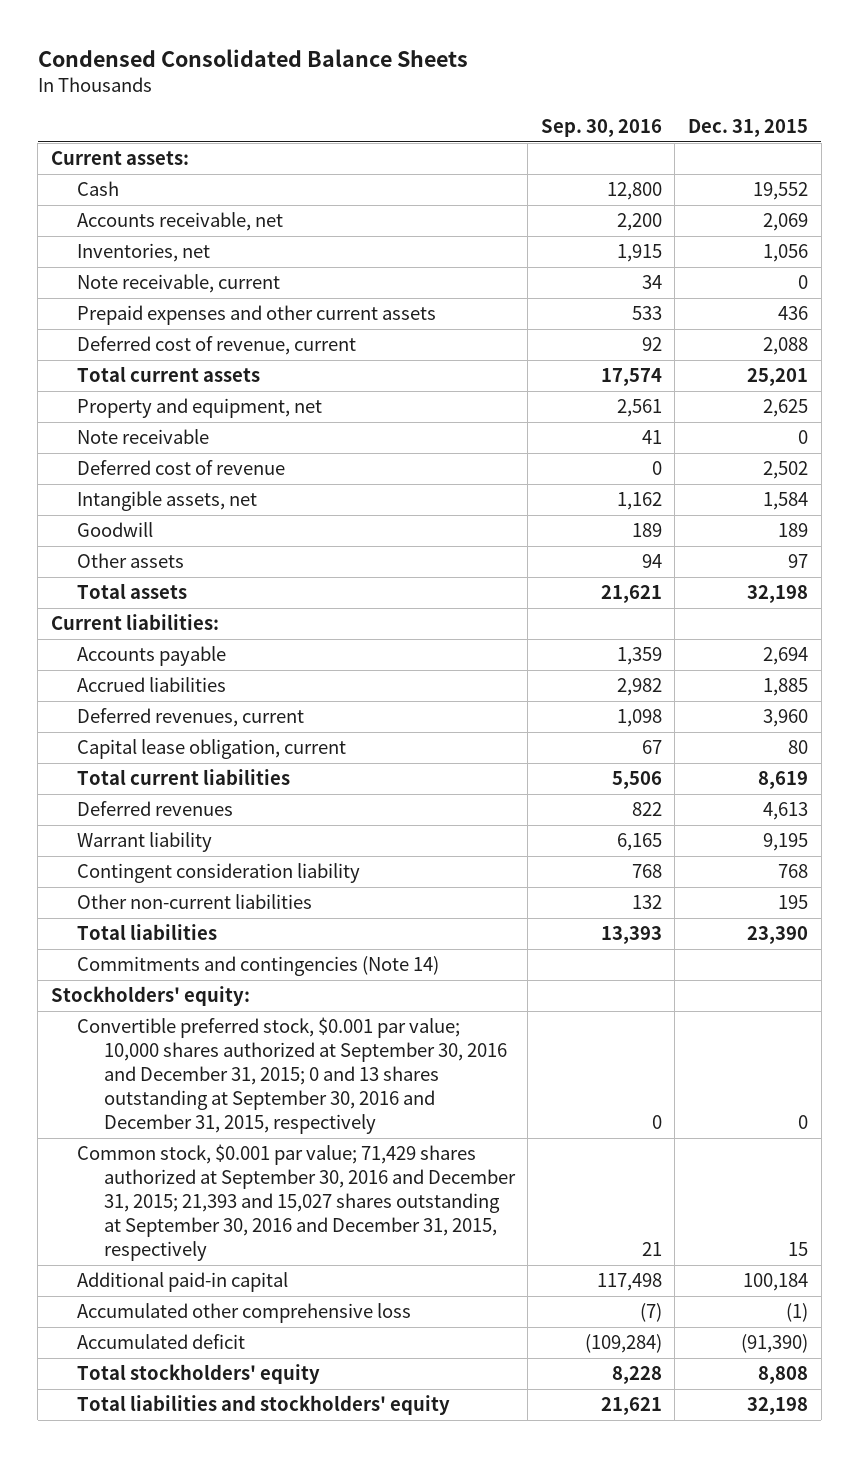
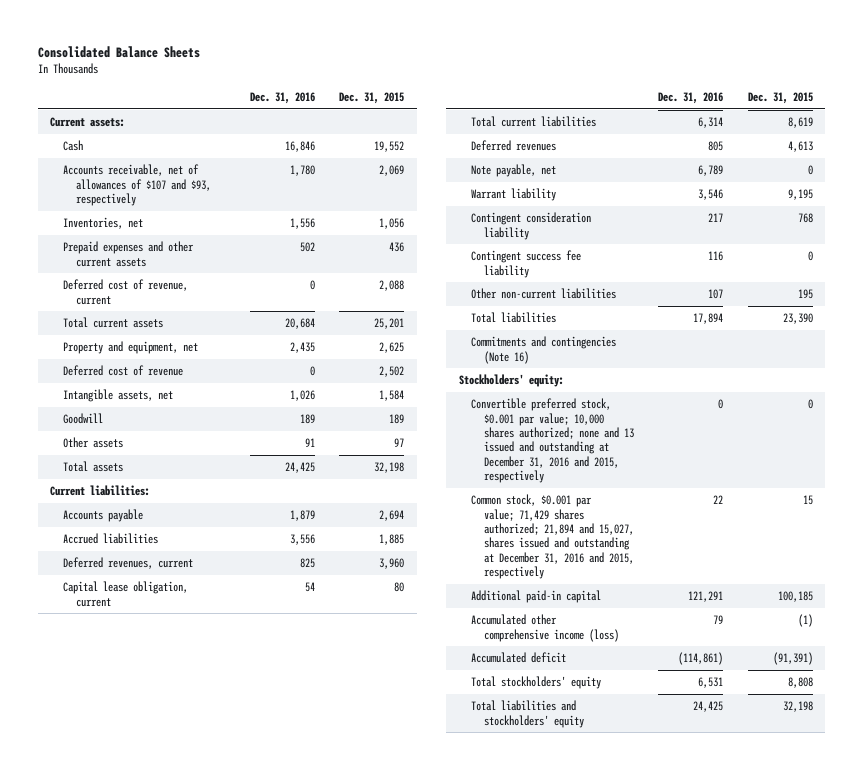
[37,48,468,67] Condensed Consolidated Balance Sheets -> [38,45,201,58] Consolidated Balance Sheets
[540,119,662,138] Sep. 30, 2016 -> none
none -> [250,91,316,104] Dec. 31, 2016
[77,212,284,232] Accounts receivable, net -> [62,164,211,207] Accounts receivable, net of allowances of $107 and $93, respectively
[77,274,281,294] Note receivable, current -> none
[77,429,210,445] Note receivable -> none
none -> [471,164,557,178] Note payable, net
none -> [471,250,582,278] Contingent success fee liability
[77,956,440,977] Commitments and contingencies (Note 14) -> [471,336,617,364] Commitments and contingencies (Note 16)
[77,1017,507,1135] Convertible preferred stock, $0.001 par value; 10,000 shares authorized at September 30, 2016 and December 31, 2015; 0 and 13 shares outstanding at September 30, 2016 and December 31, 2015, respectively -> [471,398,635,484] Convertible preferred stock, $0.001 par value; 10,000 shares authorized; none and 13 issued and outstanding at December 31, 2016 and 2015, respectively
[77,1144,516,1262] Common stock, $0.001 par value; 71,429 shares authorized at September 30, 2016 and December 31, 2015; 21,393 and 15,027 shares outstanding at September 30, 2016 and December 31, 2015, respectively -> [471,494,635,580] Common stock, $0.001 par value; 71,429 shares authorized; 21,894 and 15,027, shares issued and outstanding at December 31, 2016 and 2015, respectively
[742,1273,808,1292] 100,184 -> [777,591,813,603] 100,185
[77,1303,412,1324] Accumulated other comprehensive loss -> [471,614,620,642] Accumulated other comprehensive income (loss)
[740,1334,808,1354] (91,390) -> [772,652,813,666] (91,391)

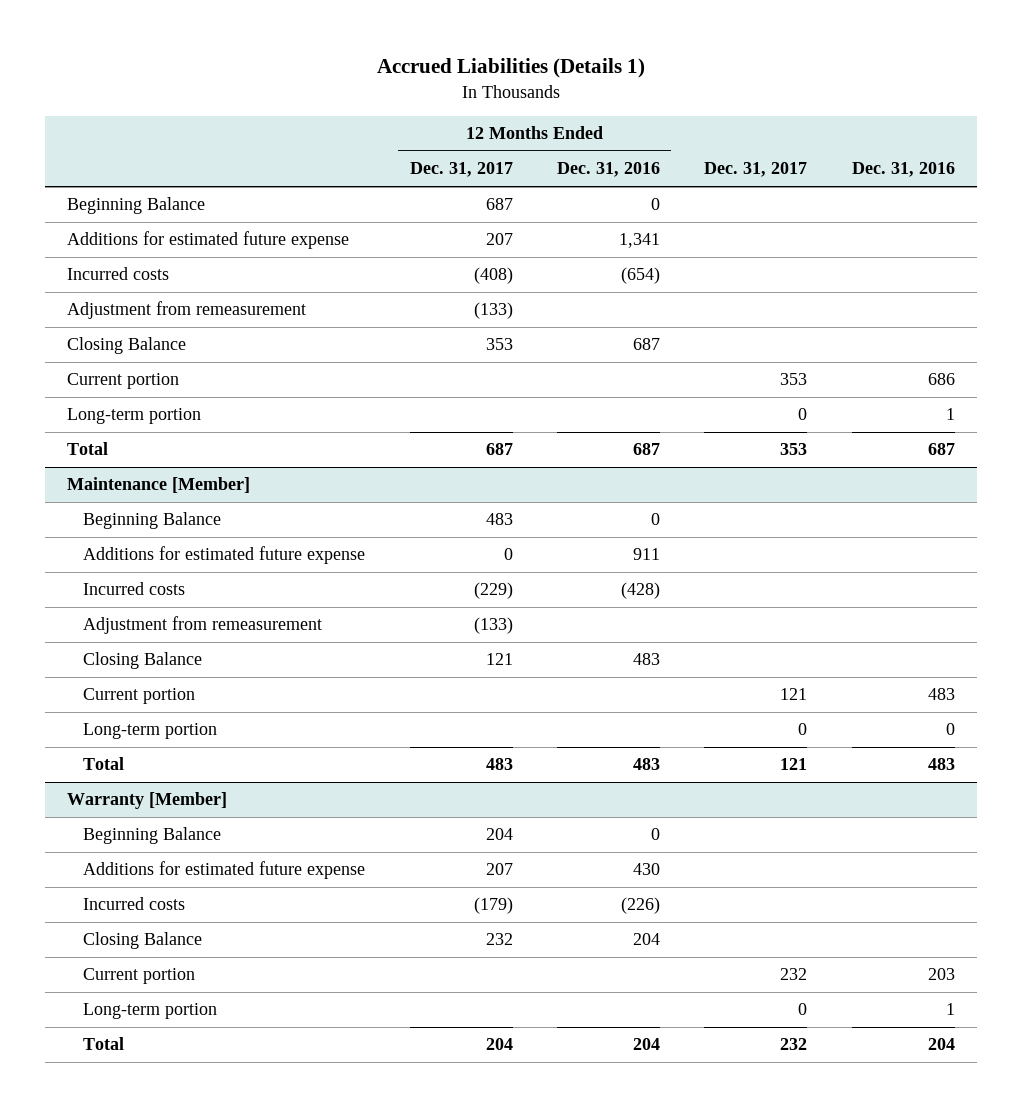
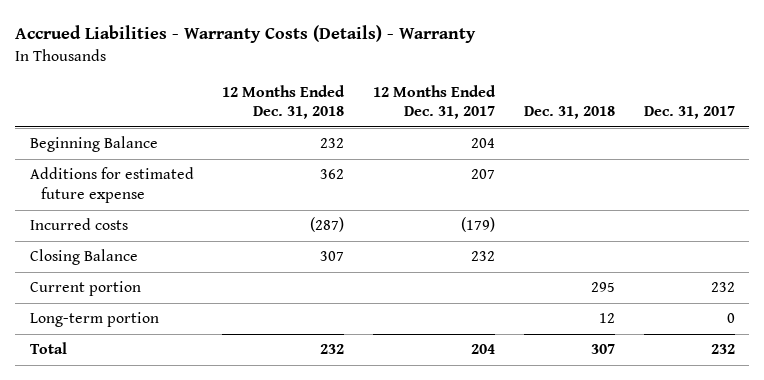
[376,58,645,79] Accrued Liabilities (Details 1) -> [15,25,477,44] Accrued Liabilities - Warranty Costs (Details) - Warranty
[556,162,660,178] Dec. 31, 2016 -> none
[851,162,955,178] Dec. 31, 2016 -> none
none -> [222,84,346,120] 12 Months Ended Dec. 31, 2018
none -> [523,106,615,120] Dec. 31, 2018
[67,197,206,215] Beginning Balance -> none
[67,231,350,250] Additions for estimated future expense -> none
[67,267,170,281] Incurred costs -> none
[67,301,307,320] Adjustment from remeasurement -> none
[67,337,187,355] Closing Balance -> none
[67,373,180,390] Current portion -> none
[67,408,202,425] Long-term portion -> none
[67,442,109,456] Total -> none
[67,477,251,494] Maintenance [Member] -> none
[83,512,222,530] Beginning Balance -> none
[83,546,366,565] Additions for estimated future expense -> none
[83,582,186,596] Incurred costs -> none
[83,616,323,635] Adjustment from remeasurement -> none
[83,652,203,670] Closing Balance -> none
[83,688,196,705] Current portion -> none
[83,723,218,740] Long-term portion -> none
[83,757,125,771] Total -> none
[67,792,228,810] Warranty [Member] -> none

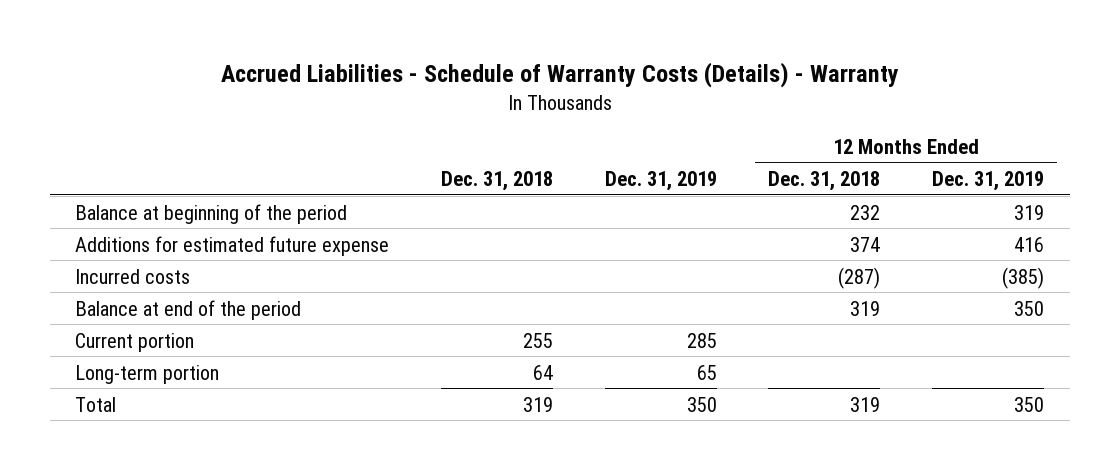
[15,25,477,44] Accrued Liabilities - Warranty Costs (Details) - Warranty -> [220,61,899,88] Accrued Liabilities - Schedule of Warranty Costs (Details) - Warranty
[373,84,497,120] 12 Months Ended Dec. 31, 2017 -> none
[643,106,735,120] Dec. 31, 2017 -> none
none -> [604,171,717,192] Dec. 31, 2019
none -> [932,171,1045,192] Dec. 31, 2019
[29,136,158,153] Beginning Balance -> [75,203,348,224] Balance at beginning of the period
[320,169,345,180] 362 -> [850,236,881,252] 374
[29,249,138,266] Closing Balance -> none
none -> [75,299,302,320] Balance at end of the period
[590,282,615,293] 295 -> [523,332,554,348] 255
[598,313,615,324] 12 -> [533,364,554,380] 64
[320,344,345,355] 232 -> [850,396,881,412] 319
[590,344,615,355] 307 -> [523,396,554,412] 319

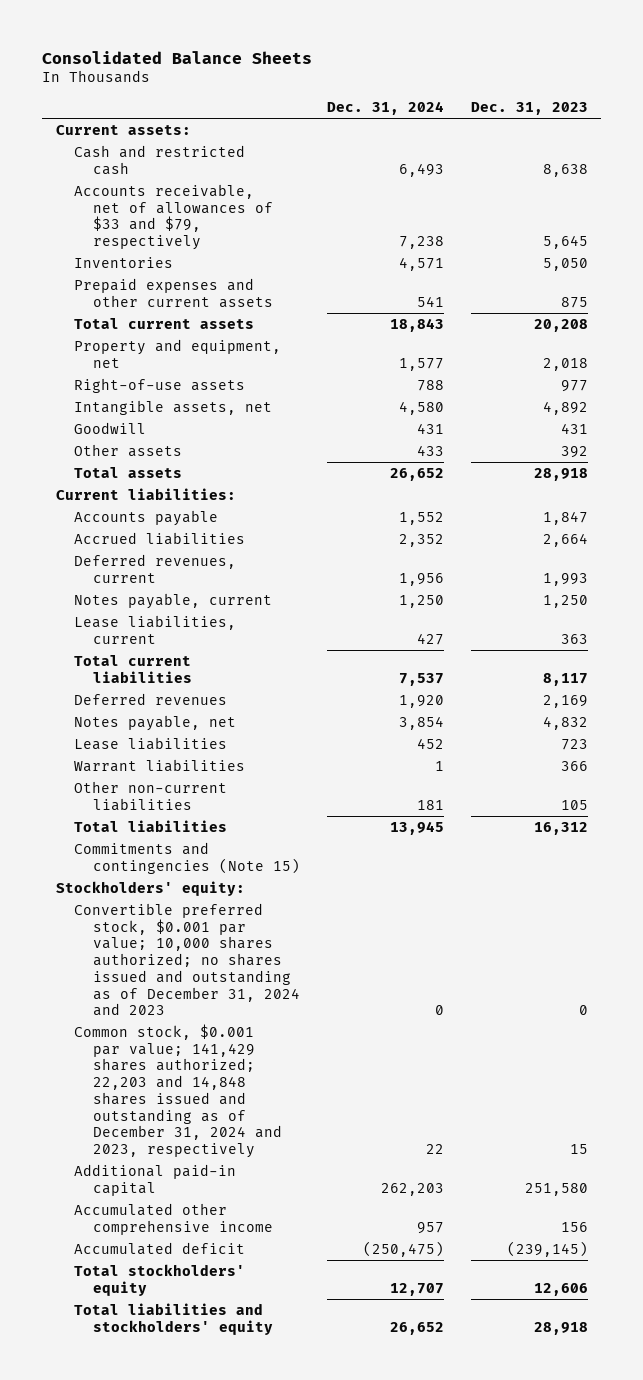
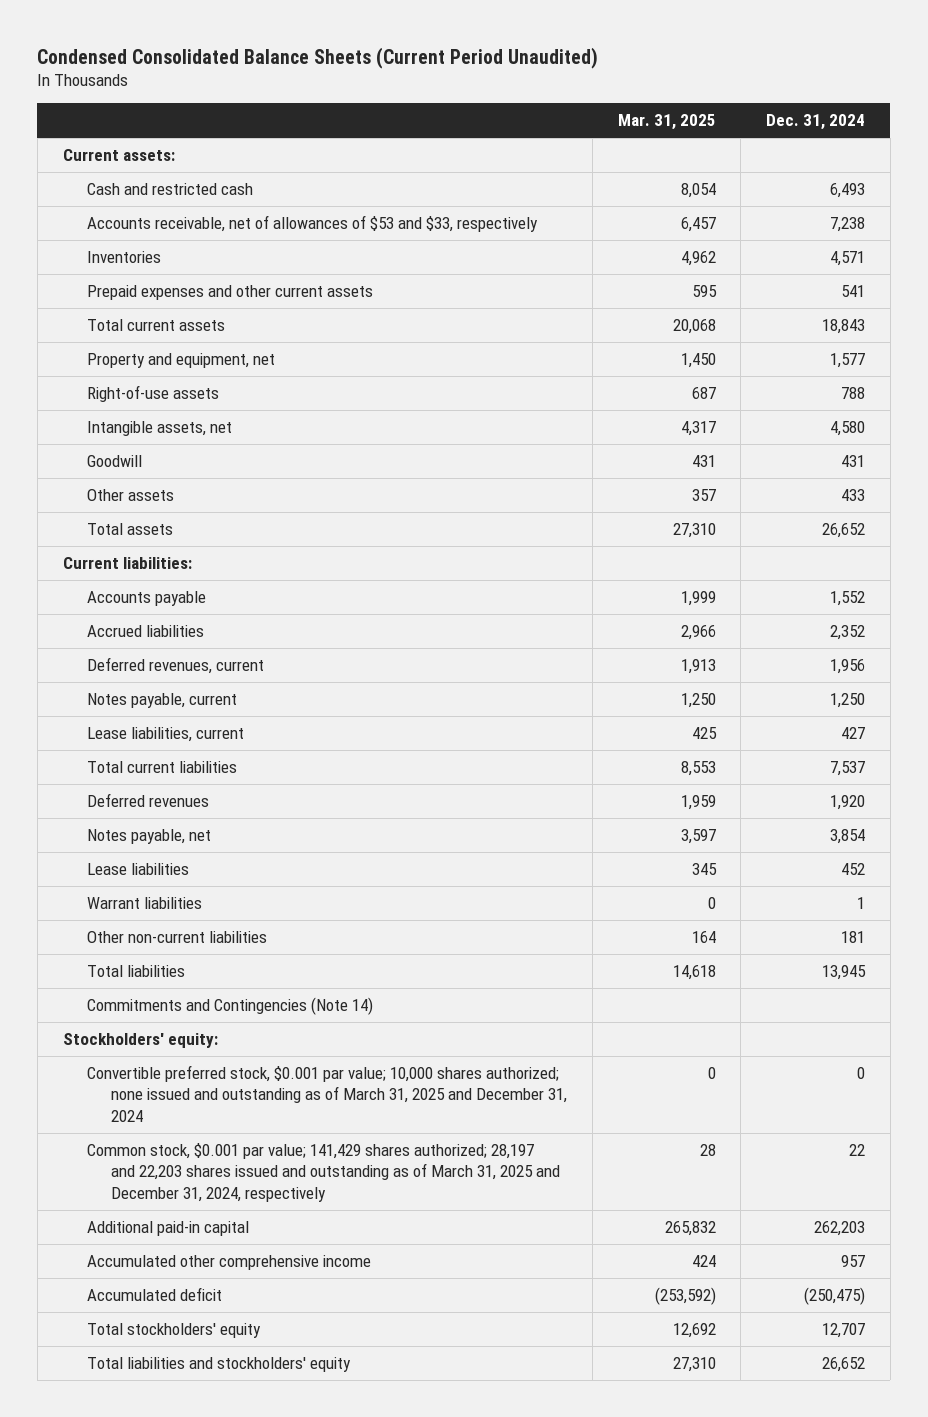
[42,50,313,64] Consolidated Balance Sheets -> [37,46,599,69] Condensed Consolidated Balance Sheets (Current Period Unaudited)
[470,101,588,115] Dec. 31, 2023 -> none
none -> [617,114,716,131] Mar. 31, 2025
[74,183,273,251] Accounts receivable, net of allowances of $33 and $79, respectively -> [86,215,538,233] Accounts receivable, net of allowances of $53 and $33, respectively
[74,841,300,874] Commitments and contingencies (Note 15) -> [86,997,373,1016] Commitments and Contingencies (Note 14)
[74,902,300,1017] Convertible preferred stock, $0.001 par value; 10,000 shares authorized; no shares issued and outstanding as of December 31, 2024 and 2023 -> [86,1065,568,1122] Convertible preferred stock, $0.001 par value; 10,000 shares authorized; none issued and outstanding as of March 31, 2025 and December 31, 2024
[74,1023,282,1158] Common stock, $0.001 par value; 141,429 shares authorized; 22,203 and 14,848 shares issued and outstanding as of December 31, 2024 and 2023, respectively -> [86,1143,561,1202] Common stock, $0.001 par value; 141,429 shares authorized; 28,197 and 22,203 shares issued and outstanding as of March 31, 2025 and December 31, 2024, respectively

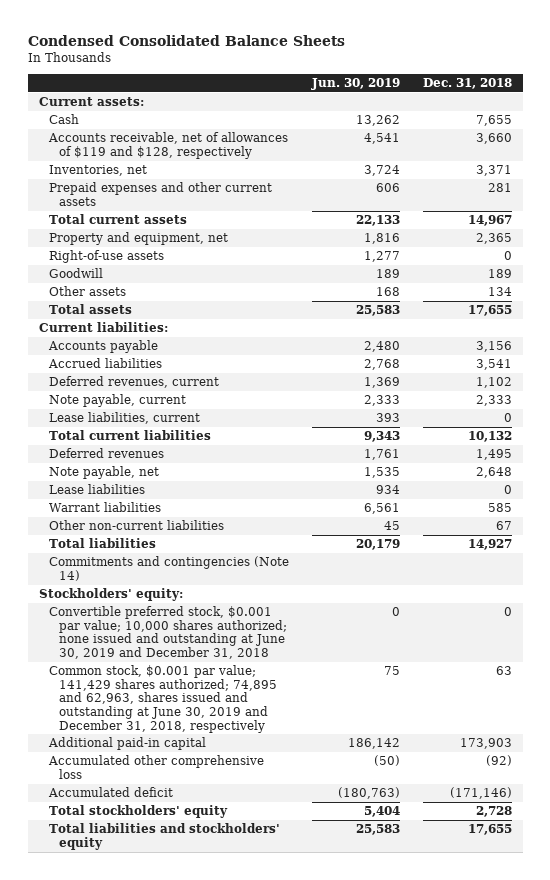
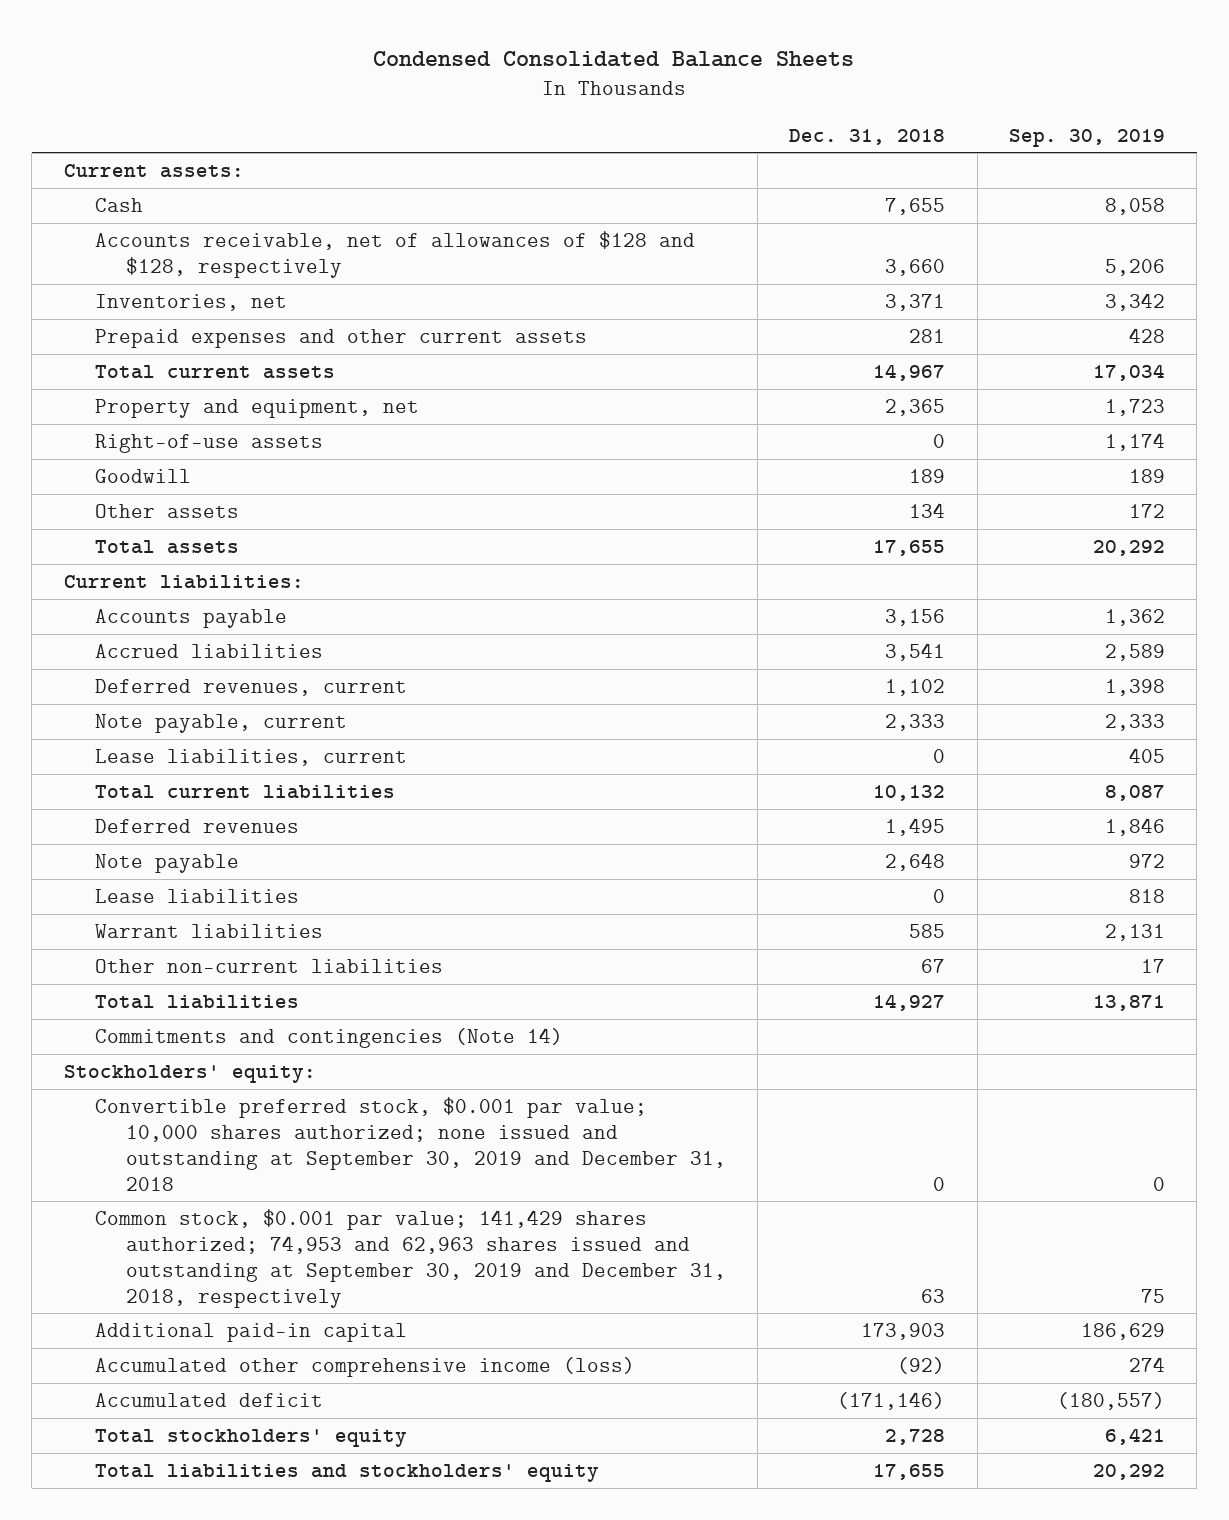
[310,77,400,90] Jun. 30, 2019 -> none
none -> [1009,128,1166,147] Sep. 30, 2019
[48,132,289,159] Accounts receivable, net of allowances of $119 and $128, respectively -> [94,231,695,278] Accounts receivable, net of allowances of $128 and $128, respectively
[49,466,160,480] Note payable, net -> [94,854,239,874] Note payable
[49,606,288,660] Convertible preferred stock, $0.001 par value; 10,000 shares authorized; none issued and outstanding at June 30, 2019 and December 31, 2018 -> [94,1097,726,1191] Convertible preferred stock, $0.001 par value; 10,000 shares authorized; none issued and outstanding at September 30, 2019 and December 31, 2018
[49,665,278,733] Common stock, $0.001 par value; 141,429 shares authorized; 74,895 and 62,963, shares issued and outstanding at June 30, 2019 and December 31, 2018, respectively -> [94,1209,726,1308] Common stock, $0.001 par value; 141,429 shares authorized; 74,953 and 62,963 shares issued and outstanding at September 30, 2019 and December 31, 2018, respectively
[48,755,265,779] Accumulated other comprehensive loss -> [94,1357,635,1378] Accumulated other comprehensive income (loss)

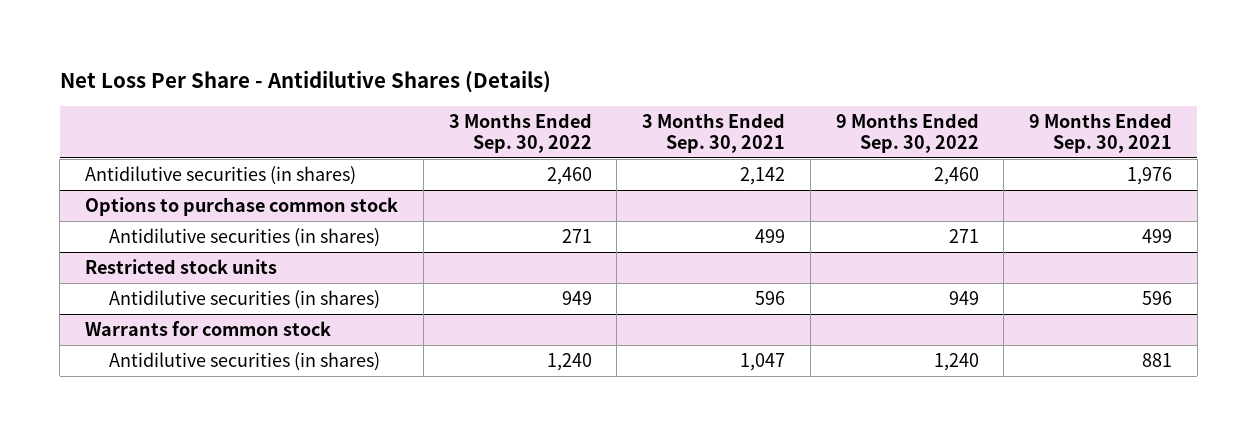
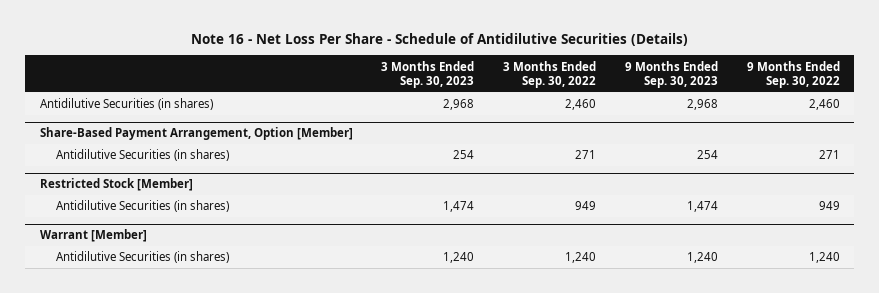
[59,69,551,93] Net Loss Per Share - Antidilutive Shares (Details) -> [190,32,688,46] Note 16 - Net Loss Per Share - Schedule of Antidilutive Securities (Details)
[642,112,786,153] 3 Months Ended Sep. 30, 2021 -> none
[1029,112,1173,153] 9 Months Ended Sep. 30, 2021 -> none
none -> [381,60,475,88] 3 Months Ended Sep. 30, 2023
none -> [624,60,718,88] 9 Months Ended Sep. 30, 2023
[85,166,357,186] Antidilutive securities (in shares) -> [39,98,213,111] Antidilutive Securities (in shares)
[85,197,399,217] Options to purchase common stock -> [39,127,353,141] Share-Based Payment Arrangement, Option [Member]
[108,228,380,248] Antidilutive securities (in shares) -> [56,149,230,162] Antidilutive Securities (in shares)
[85,259,278,275] Restricted stock units -> [39,178,193,192] Restricted Stock [Member]
[108,290,380,310] Antidilutive securities (in shares) -> [56,200,230,213] Antidilutive Securities (in shares)
[85,321,332,337] Warrants for common stock -> [39,229,147,243] Warrant [Member]
[108,352,380,372] Antidilutive securities (in shares) -> [56,251,230,264] Antidilutive Securities (in shares)

